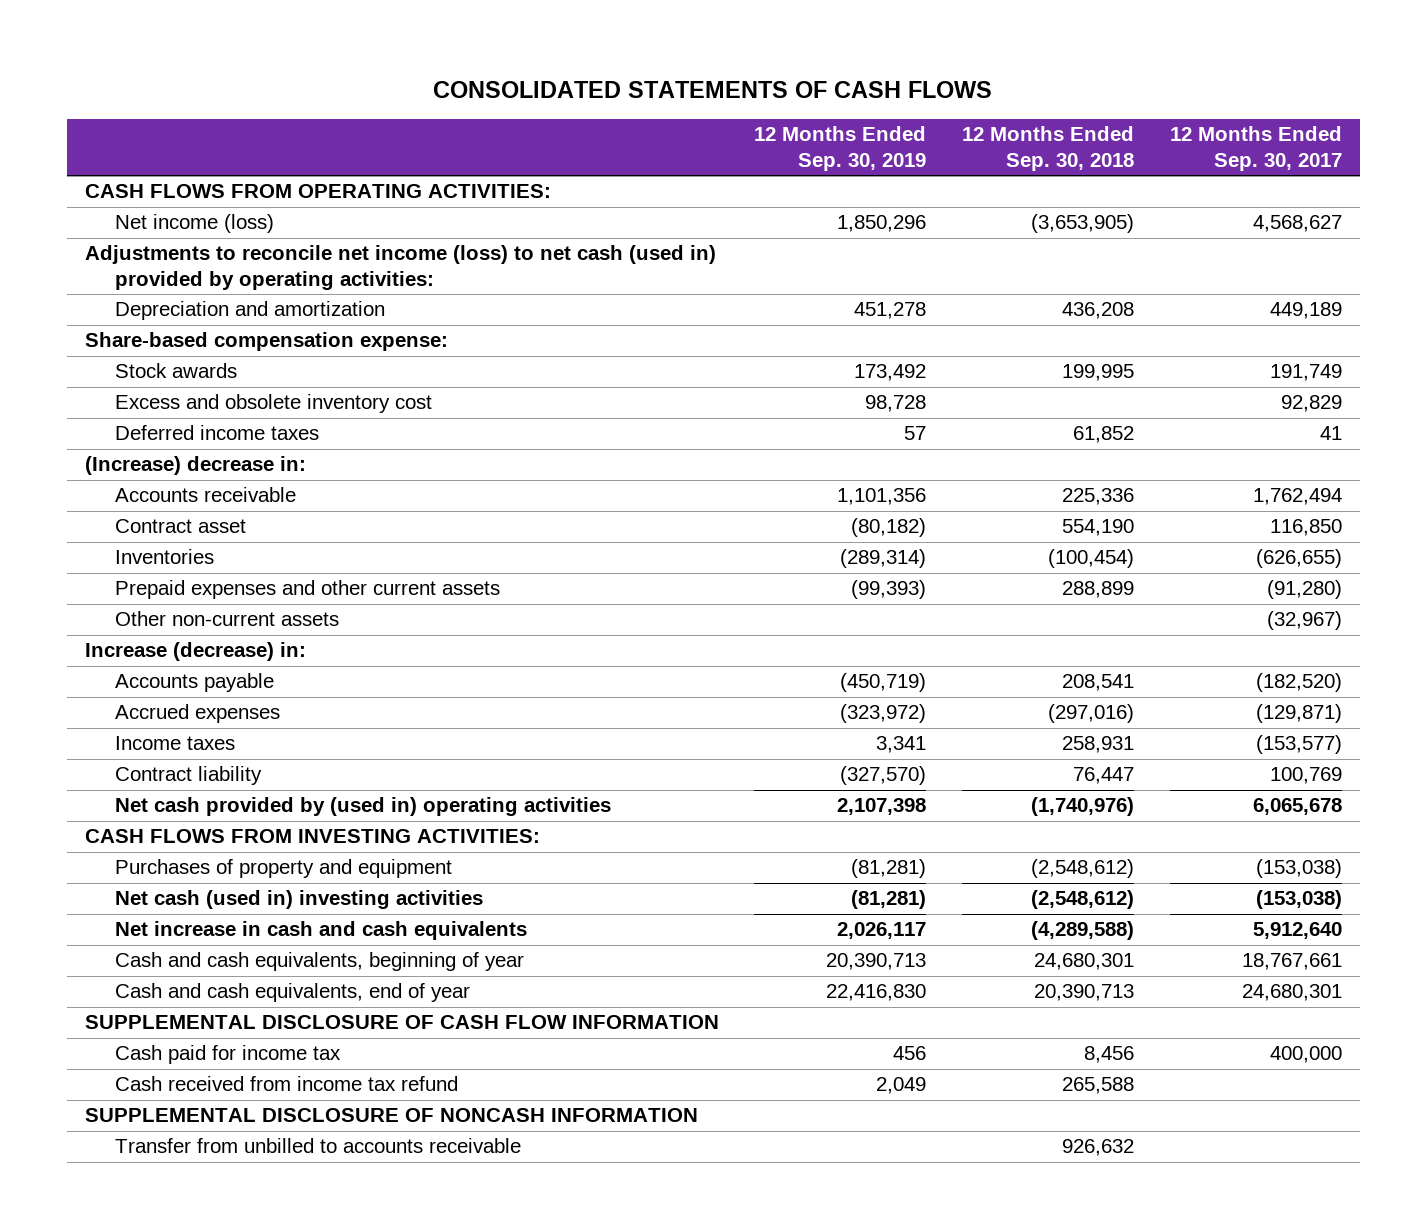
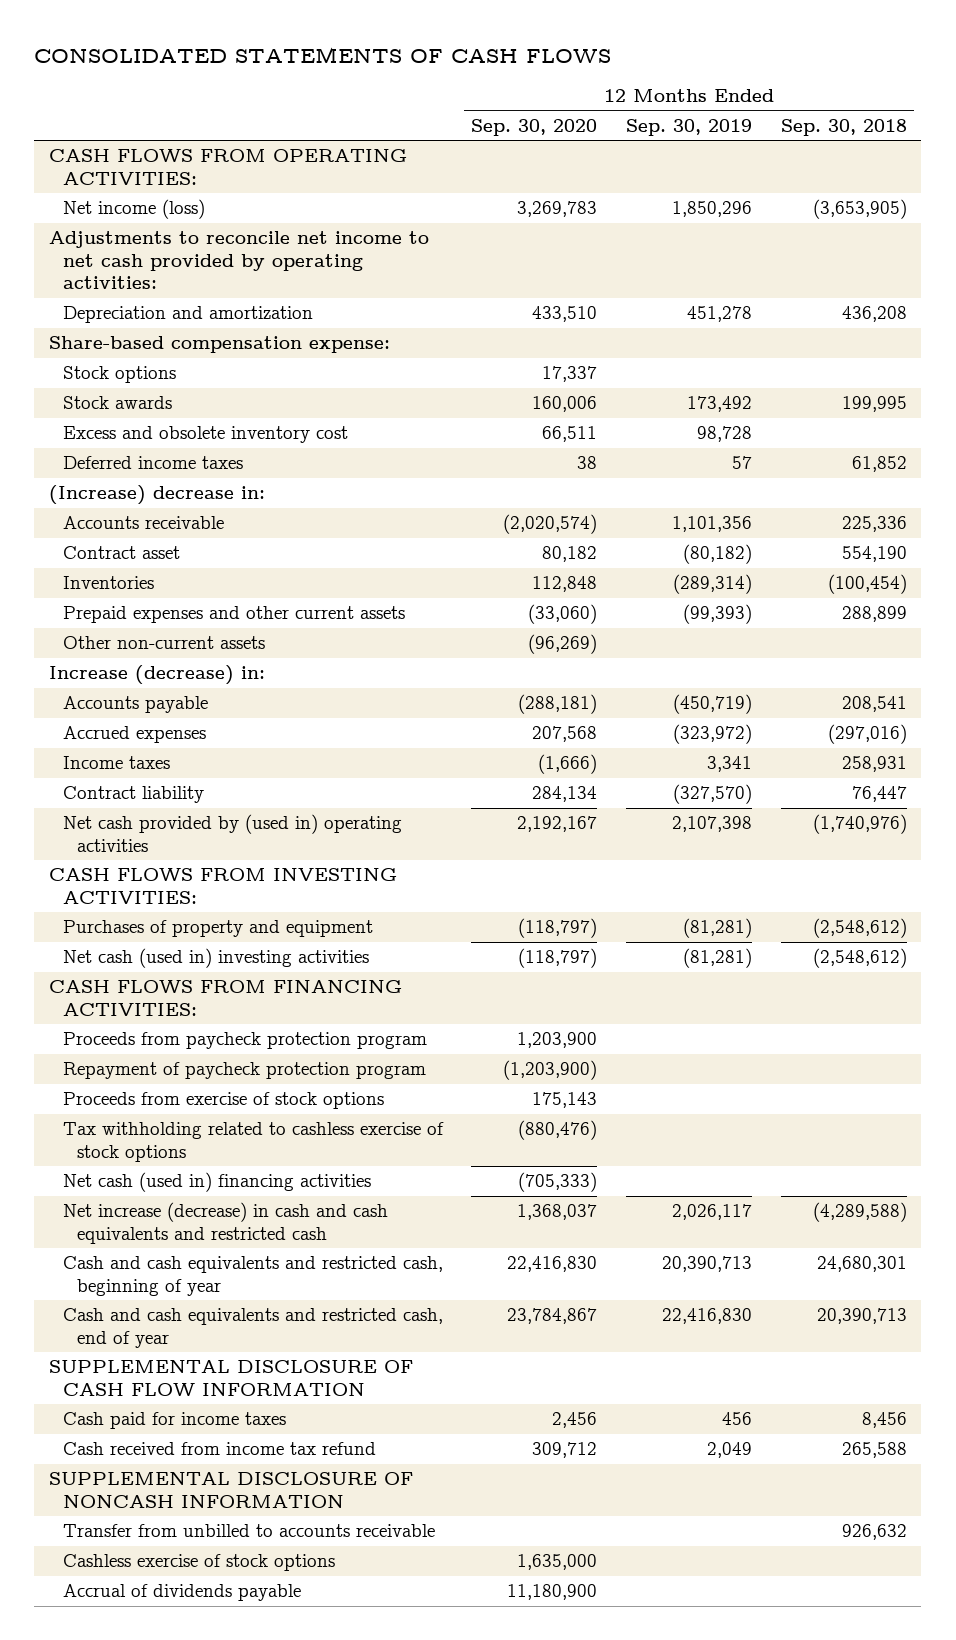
[1169,126,1342,171] 12 Months Ended Sep. 30, 2017 -> none
none -> [471,118,598,136] Sep. 30, 2020
[84,245,716,291] Adjustments to reconcile net income (loss) to net cash (used in) provided by operating activities: -> [48,231,429,290] Adjustments to reconcile net income to net cash provided by operating activities:
none -> [62,366,176,384] Stock options
none -> [48,980,402,1016] CASH FLOWS FROM FINANCING ACTIVITIES:
none -> [62,1032,427,1050] Proceeds from paycheck protection program
none -> [62,1062,426,1080] Repayment of paycheck protection program
none -> [62,1092,384,1110] Proceeds from exercise of stock options
none -> [62,1122,444,1162] Tax withholding related to cashless exercise of stock options
none -> [62,1172,371,1193] Net cash (used in) financing activities
[115,921,528,941] Net increase in cash and cash equivalents -> [62,1202,388,1244] Net increase (decrease) in cash and cash equivalents and restricted cash
[115,952,525,972] Cash and cash equivalents, beginning of year -> [62,1256,443,1296] Cash and cash equivalents and restricted cash, beginning of year
[115,983,471,1003] Cash and cash equivalents, end of year -> [62,1308,443,1348] Cash and cash equivalents and restricted cash, end of year
[115,1045,342,1065] Cash paid for income tax -> [62,1412,286,1430] Cash paid for income taxes
none -> [62,1554,335,1572] Cashless exercise of stock options
none -> [62,1584,301,1602] Accrual of dividends payable

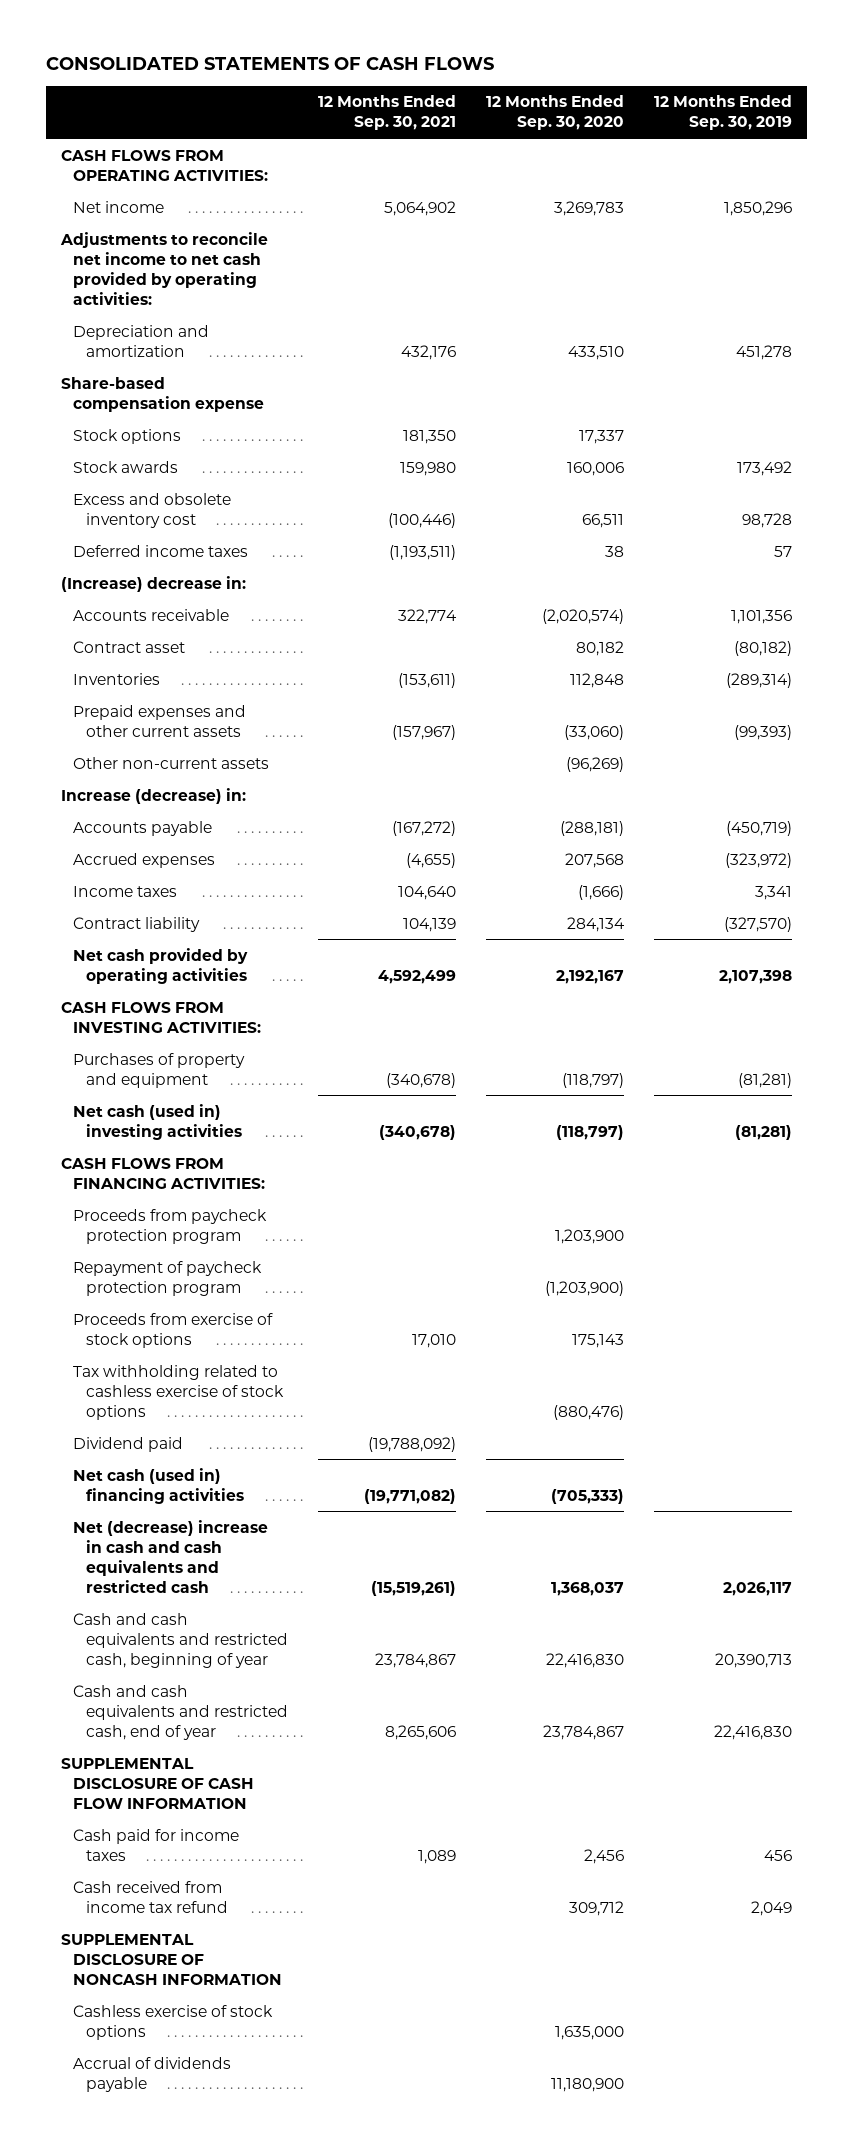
[780,118,907,136] Sep. 30, 2018 -> none
none -> [317,95,456,131] 12 Months Ended Sep. 30, 2021
[62,199,205,220] Net income (loss) -> [73,200,165,213] Net income
[48,336,390,354] Share-based compensation expense: -> [60,376,265,412] Share-based compensation expense
[62,814,402,852] Net cash provided by (used in) operating activities -> [73,947,249,984] Net cash provided by operating activities
none -> [73,1436,184,1452] Dividend paid
[62,1202,388,1244] Net increase (decrease) in cash and cash equivalents and restricted cash -> [73,1519,269,1593] Net (decrease) increase in cash and cash equivalents and restricted cash
[62,1524,435,1538] Transfer from unbilled to accounts receivable -> none

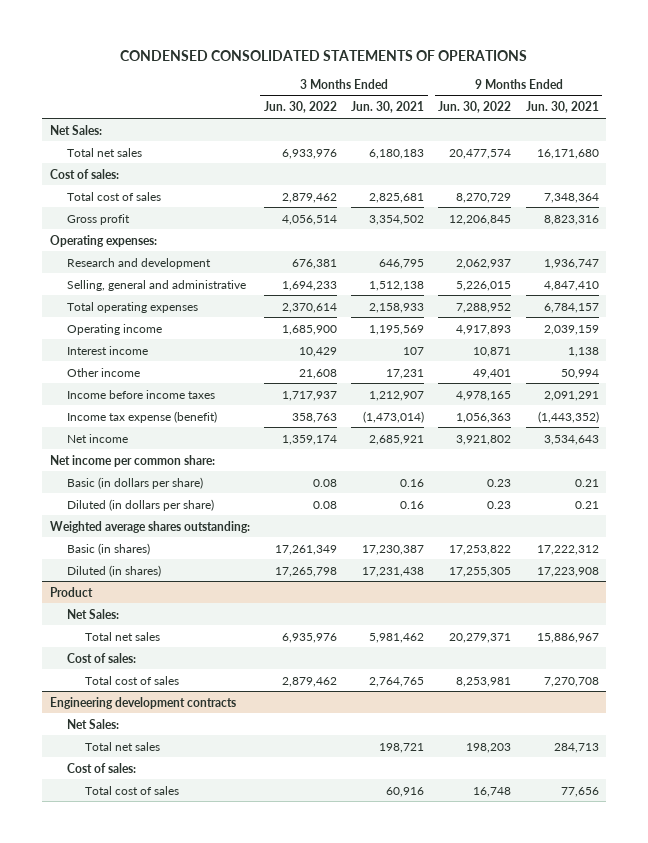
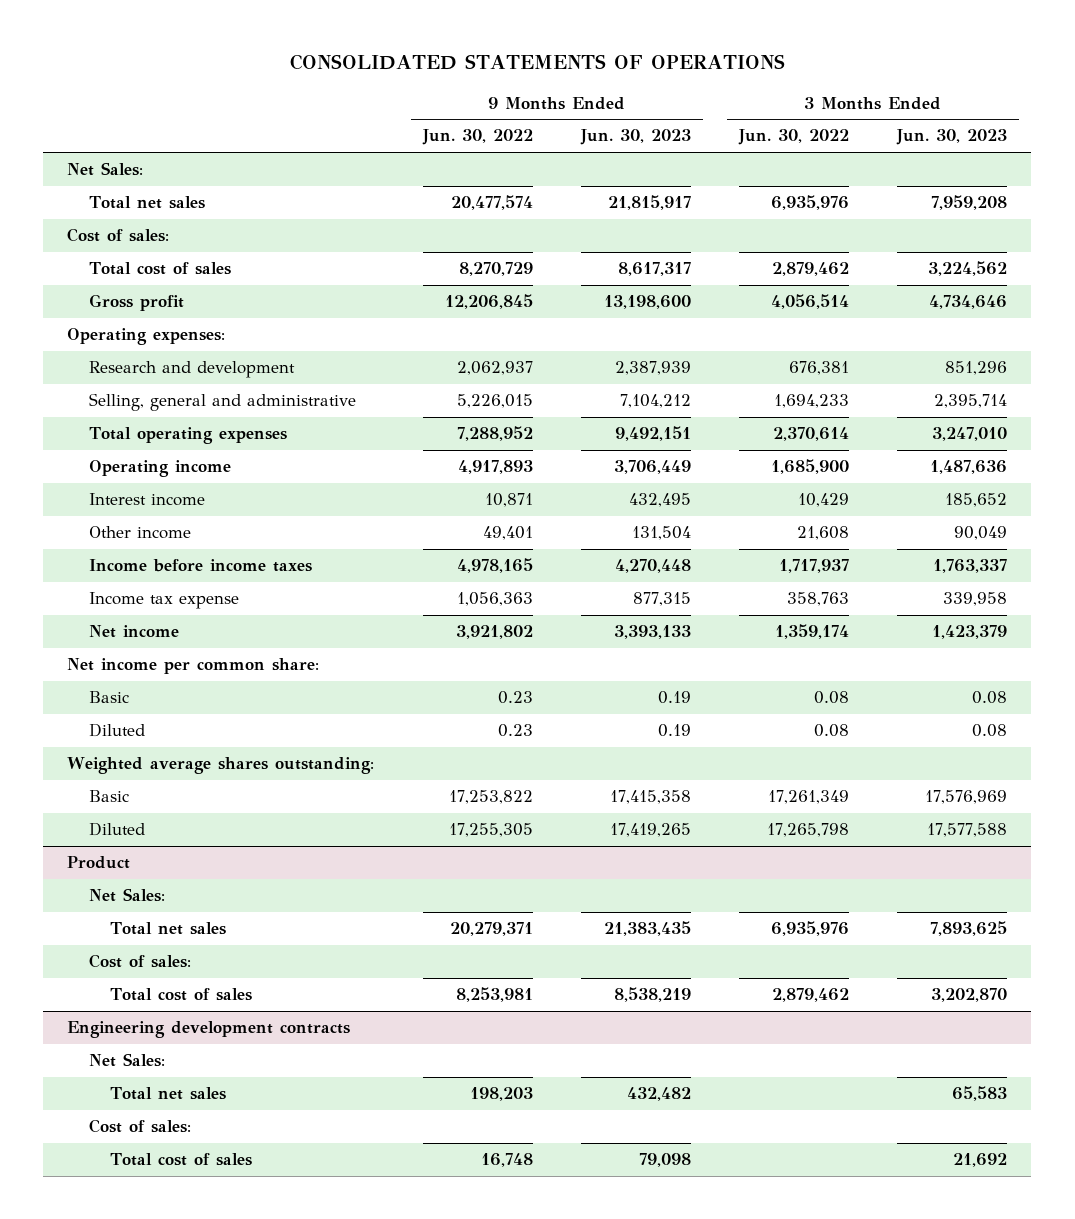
[120,50,528,62] CONDENSED CONSOLIDATED STATEMENTS OF OPERATIONS -> [290,54,786,71] CONSOLIDATED STATEMENTS OF OPERATIONS
[351,101,425,114] Jun. 30, 2021 -> none
[525,101,599,114] Jun. 30, 2021 -> none
none -> [579,129,691,146] Jun. 30, 2023
none -> [896,129,1008,146] Jun. 30, 2023
[281,148,337,159] 6,933,976 -> [770,195,849,211] 6,935,976
[67,410,218,423] Income tax expense (benefit) -> [88,592,239,610] Income tax expense
[67,476,204,489] Basic (in dollars per share) -> [88,691,129,704] Basic
[67,498,215,511] Diluted (in dollars per share) -> [88,723,145,738] Diluted
[67,542,151,555] Basic (in shares) -> [88,790,129,803] Basic
[67,564,162,577] Diluted (in shares) -> [88,822,145,837] Diluted

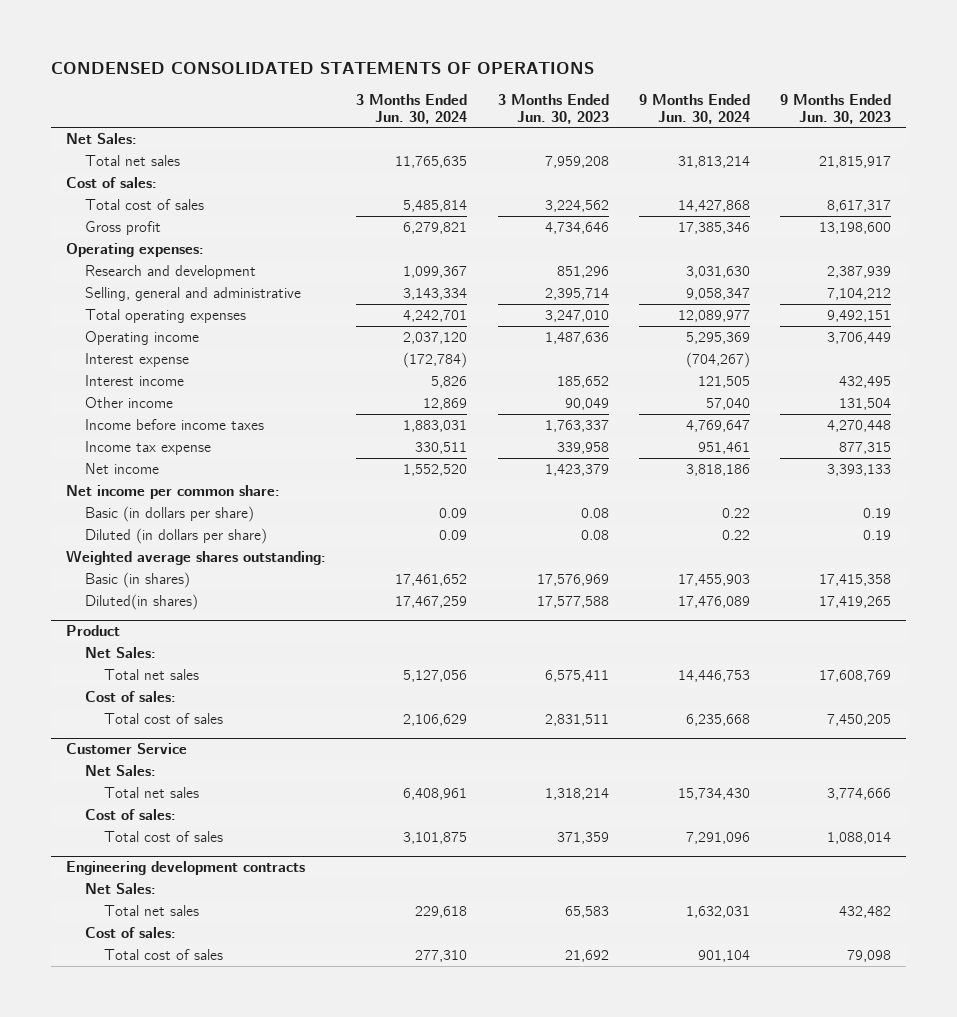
[290,54,786,71] CONSOLIDATED STATEMENTS OF OPERATIONS -> [51,61,595,74] CONDENSED CONSOLIDATED STATEMENTS OF OPERATIONS
[421,129,533,146] Jun. 30, 2022 -> none
[737,129,849,146] Jun. 30, 2022 -> none
none -> [356,93,468,124] 3 Months Ended Jun. 30, 2024
none -> [638,93,750,124] 9 Months Ended Jun. 30, 2024
none -> [84,352,189,367] Interest expense
[88,691,129,704] Basic -> [84,505,254,522] Basic (in dollars per share)
[88,723,145,738] Diluted -> [84,527,267,544] Diluted (in dollars per share)
[88,790,129,803] Basic -> [84,571,190,588] Basic (in shares)
[88,822,145,837] Diluted -> [84,593,198,610] Diluted(in shares)
[603,921,691,937] 21,383,435 -> [818,669,891,682] 17,608,769
[930,921,1008,937] 7,893,625 -> [544,669,609,682] 6,575,411
[613,987,691,1003] 8,538,219 -> [826,713,891,726] 7,450,205
[931,988,1008,1003] 3,202,870 -> [544,713,609,726] 2,831,511
none -> [66,743,188,755] Customer Service
none -> [84,764,156,776] Net Sales:
none -> [103,786,199,798] Total net sales
none -> [84,808,176,820] Cost of sales:
none -> [103,830,223,842] Total cost of sales

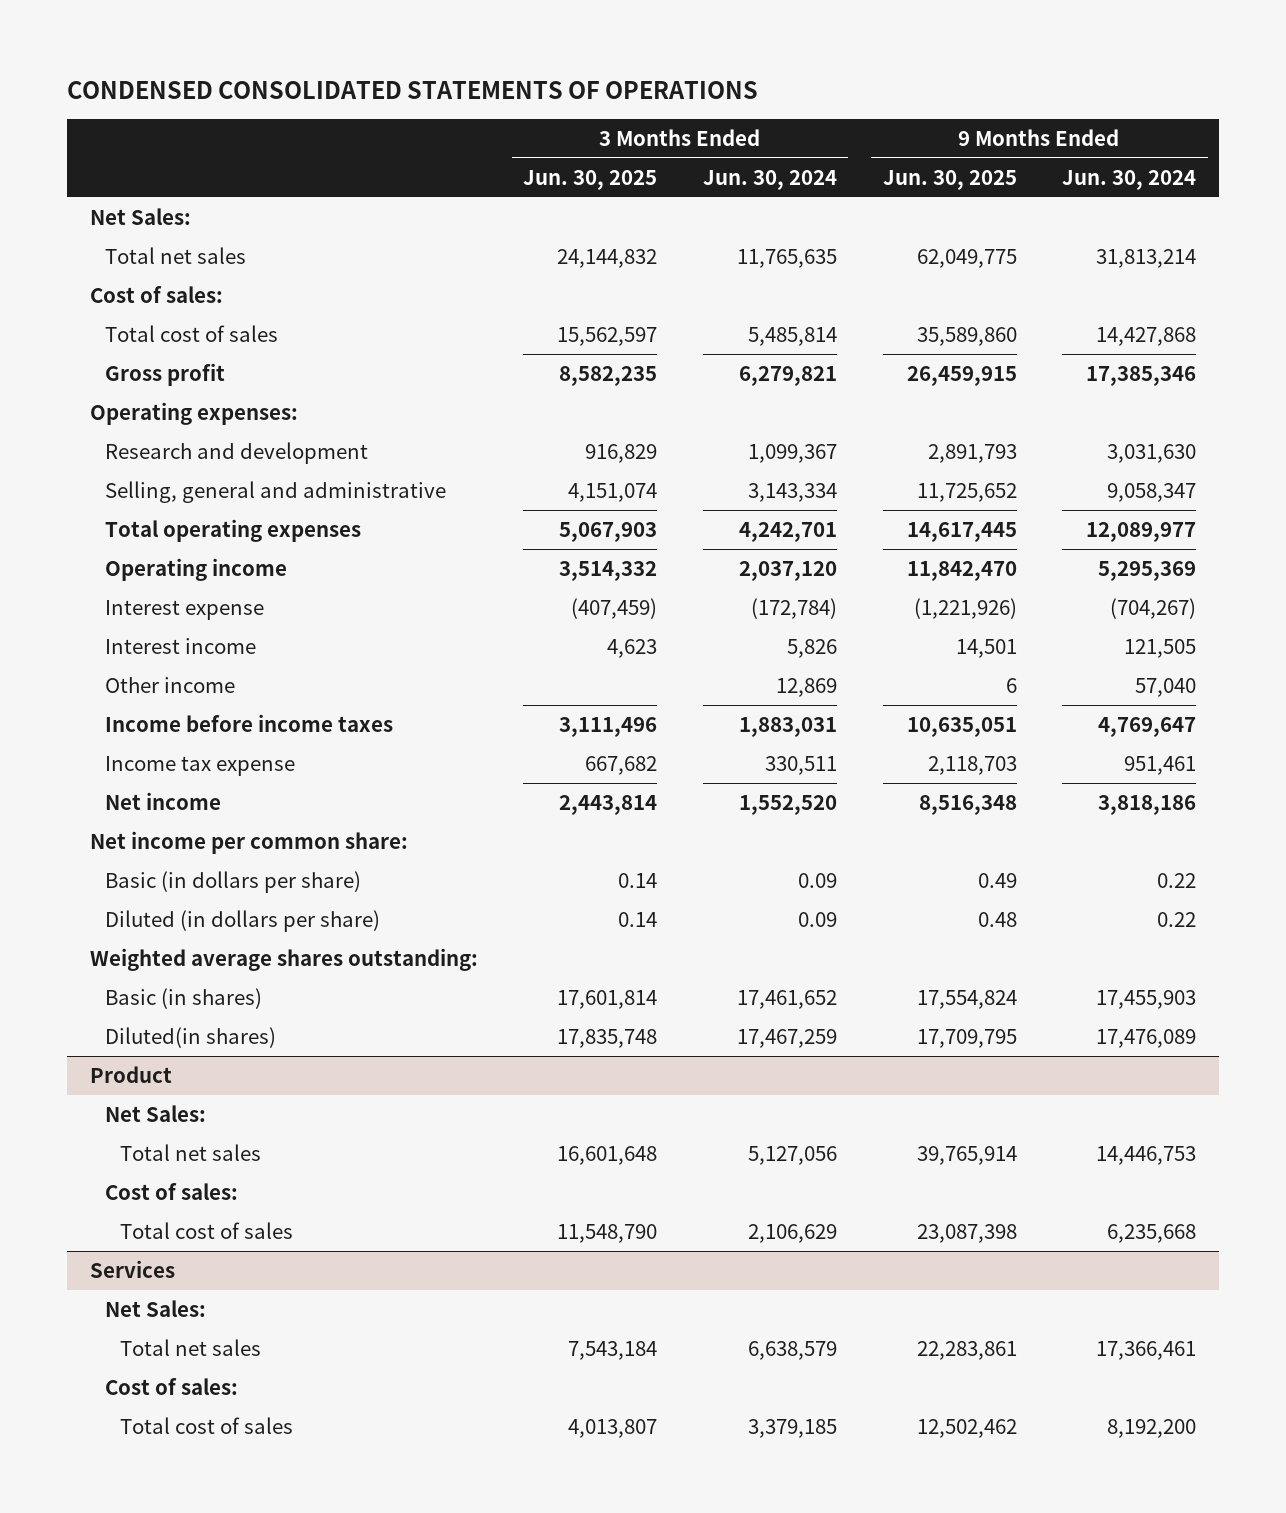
[497,93,609,124] 3 Months Ended Jun. 30, 2023 -> none
[779,93,891,124] 9 Months Ended Jun. 30, 2023 -> none
none -> [523,169,658,190] Jun. 30, 2025
none -> [882,169,1017,190] Jun. 30, 2025
[84,764,156,776] Net Sales: -> none
[103,786,199,798] Total net sales -> none
[84,808,176,820] Cost of sales: -> none
[103,830,223,842] Total cost of sales -> none
[66,861,306,876] Engineering development contracts -> none
[66,743,188,755] Customer Service -> [89,1259,175,1278] Services
[415,905,468,918] 229,618 -> [748,1340,838,1360] 6,638,579
[685,905,750,918] 1,632,031 -> [1096,1340,1197,1360] 17,366,461
[415,949,468,962] 277,310 -> [748,1418,838,1438] 3,379,185
[697,949,750,962] 901,104 -> [1107,1418,1197,1438] 8,192,200

